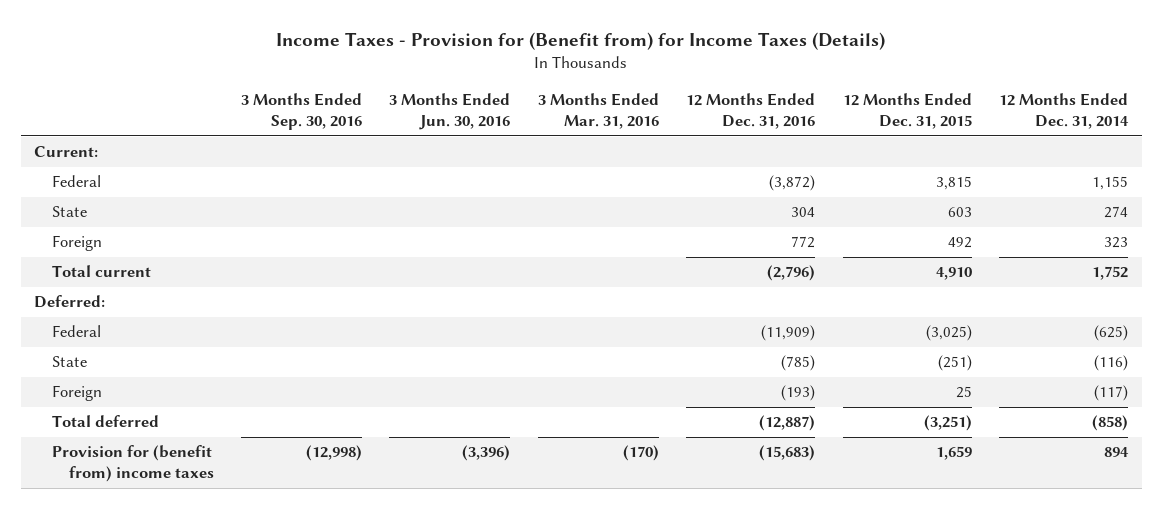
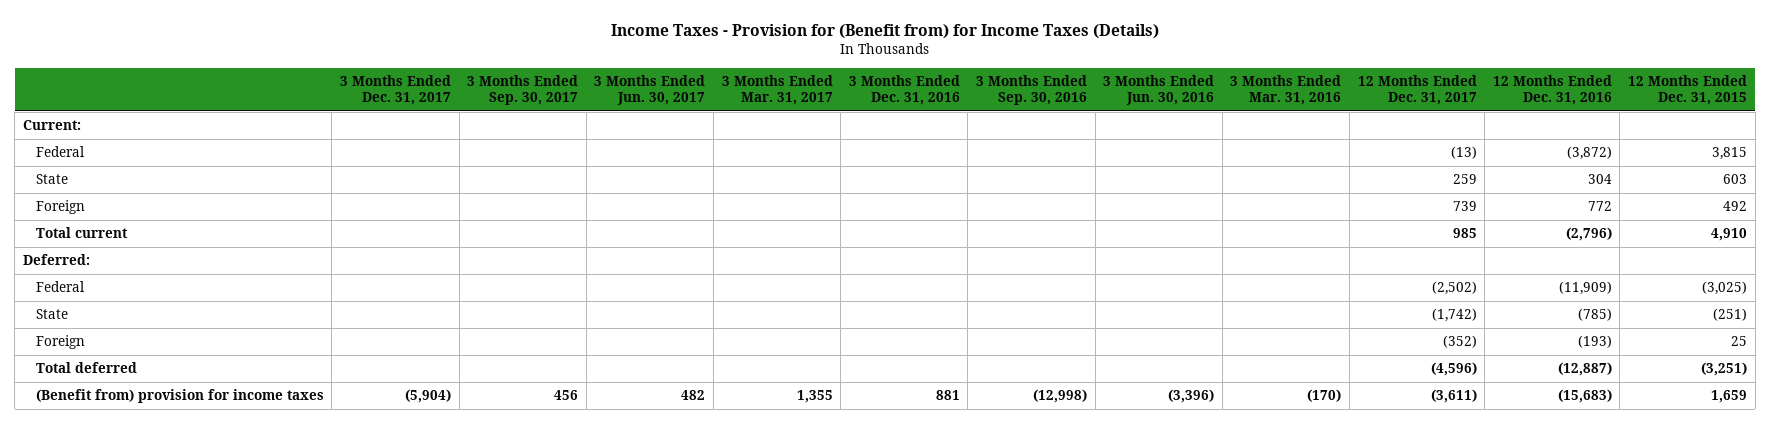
[998,93,1129,130] 12 Months Ended Dec. 31, 2014 -> none
none -> [339,75,451,106] 3 Months Ended Dec. 31, 2017
none -> [467,75,579,106] 3 Months Ended Sep. 30, 2017
none -> [594,75,706,106] 3 Months Ended Jun. 30, 2017
none -> [721,75,833,106] 3 Months Ended Mar. 31, 2017
none -> [848,75,960,106] 3 Months Ended Dec. 31, 2016
none -> [1357,75,1477,106] 12 Months Ended Dec. 31, 2017
[51,445,214,483] Provision for (benefit from) income taxes -> [35,389,324,404] (Benefit from) provision for income taxes

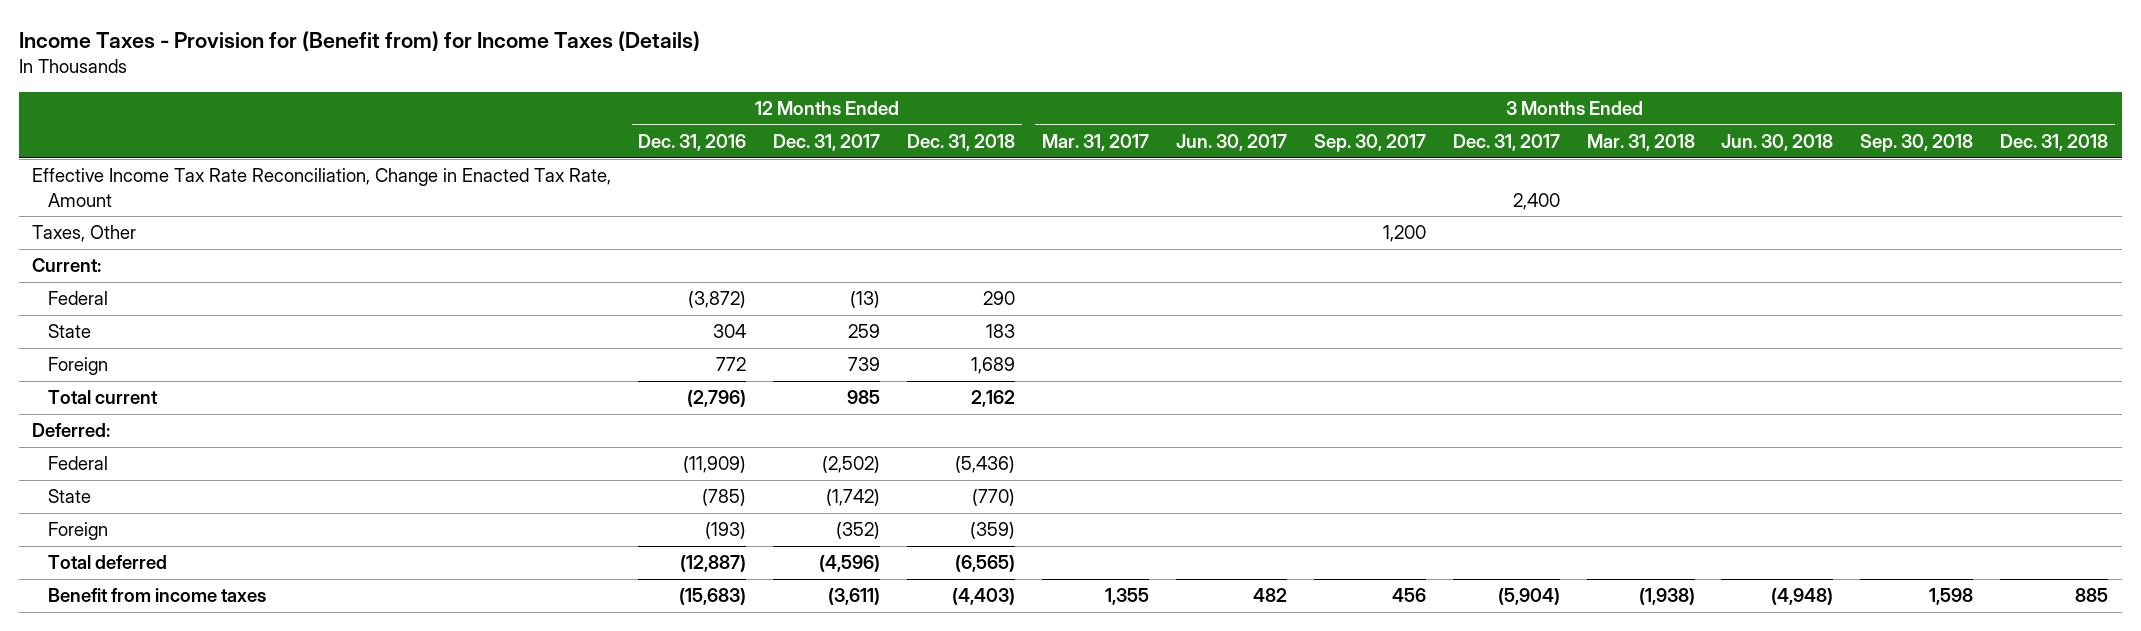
[848,75,960,106] 3 Months Ended Dec. 31, 2016 -> none
[975,75,1087,106] 3 Months Ended Sep. 30, 2016 -> none
[1103,75,1215,106] 3 Months Ended Jun. 30, 2016 -> none
[1230,75,1342,106] 3 Months Ended Mar. 31, 2016 -> none
[1628,75,1748,106] 12 Months Ended Dec. 31, 2015 -> none
none -> [907,134,1016,152] Dec. 31, 2018
none -> [1586,134,1695,152] Mar. 31, 2018
none -> [1721,134,1834,152] Jun. 30, 2018
none -> [1860,134,1974,153] Sep. 30, 2018
none -> [2000,134,2109,152] Dec. 31, 2018
none -> [32,168,612,207] Effective Income Tax Rate Reconciliation, Change in Enacted Tax Rate, Amount
none -> [32,225,137,243] Taxes, Other
[35,389,324,404] (Benefit from) provision for income taxes -> [48,588,267,603] Benefit from income taxes

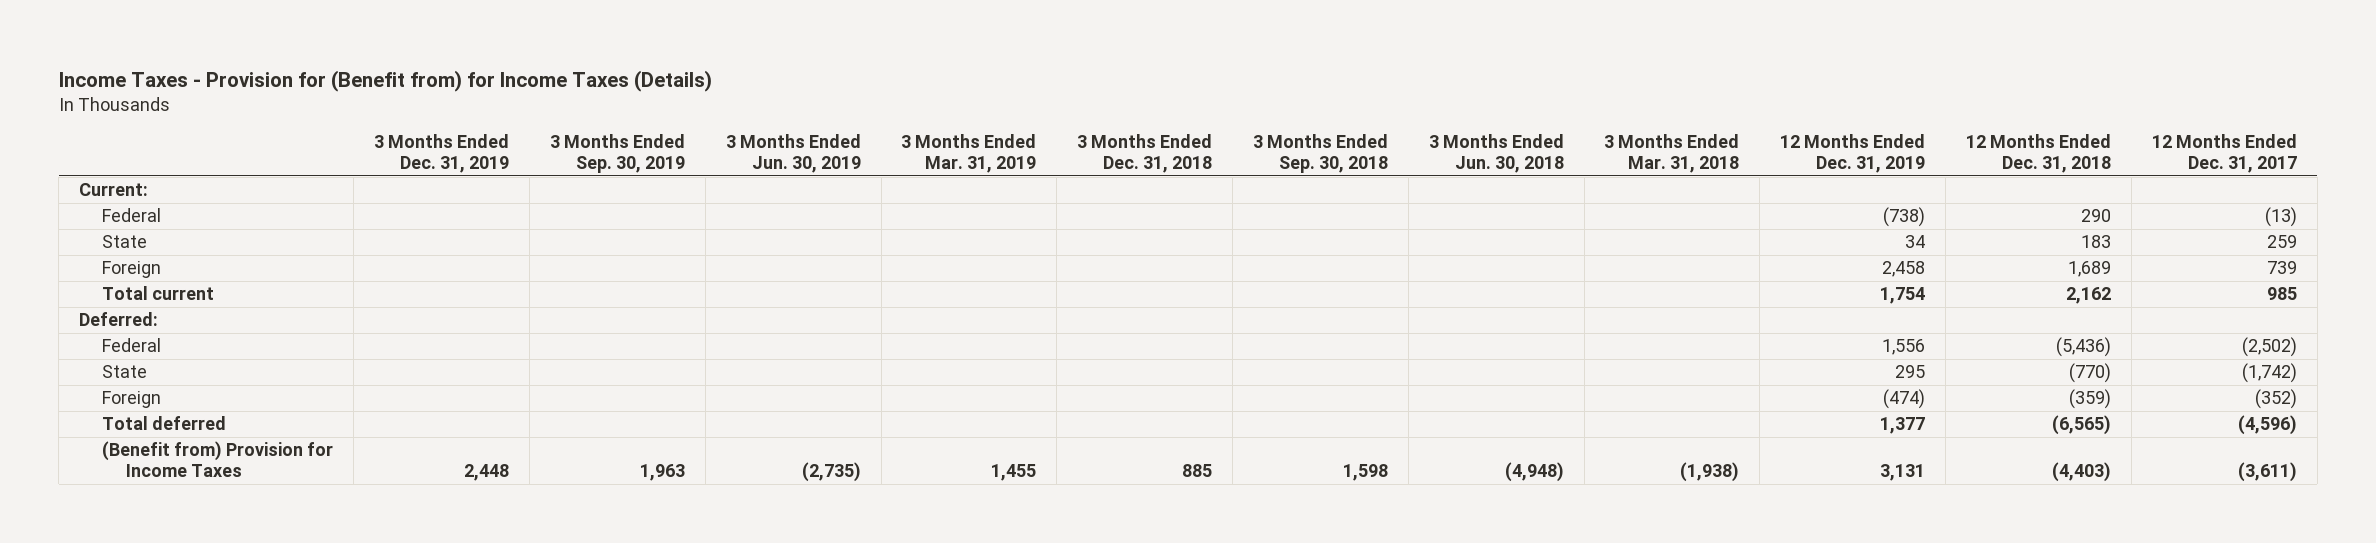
[638,134,747,152] Dec. 31, 2016 -> none
[1042,134,1150,152] Mar. 31, 2017 -> none
[1175,134,1287,152] Jun. 30, 2017 -> none
[1313,134,1426,153] Sep. 30, 2017 -> none
[1452,134,1560,152] Dec. 31, 2017 -> none
none -> [374,134,510,174] 3 Months Ended Dec. 31, 2019
none -> [549,134,685,174] 3 Months Ended Sep. 30, 2019
none -> [725,134,861,174] 3 Months Ended Jun. 30, 2019
none -> [901,134,1037,174] 3 Months Ended Mar. 31, 2019
none -> [1780,134,1926,174] 12 Months Ended Dec. 31, 2019
[32,168,612,207] Effective Income Tax Rate Reconciliation, Change in Enacted Tax Rate, Amount -> none
[32,225,137,243] Taxes, Other -> none
[48,588,267,603] Benefit from income taxes -> [102,441,334,478] (Benefit from) Provision for Income Taxes

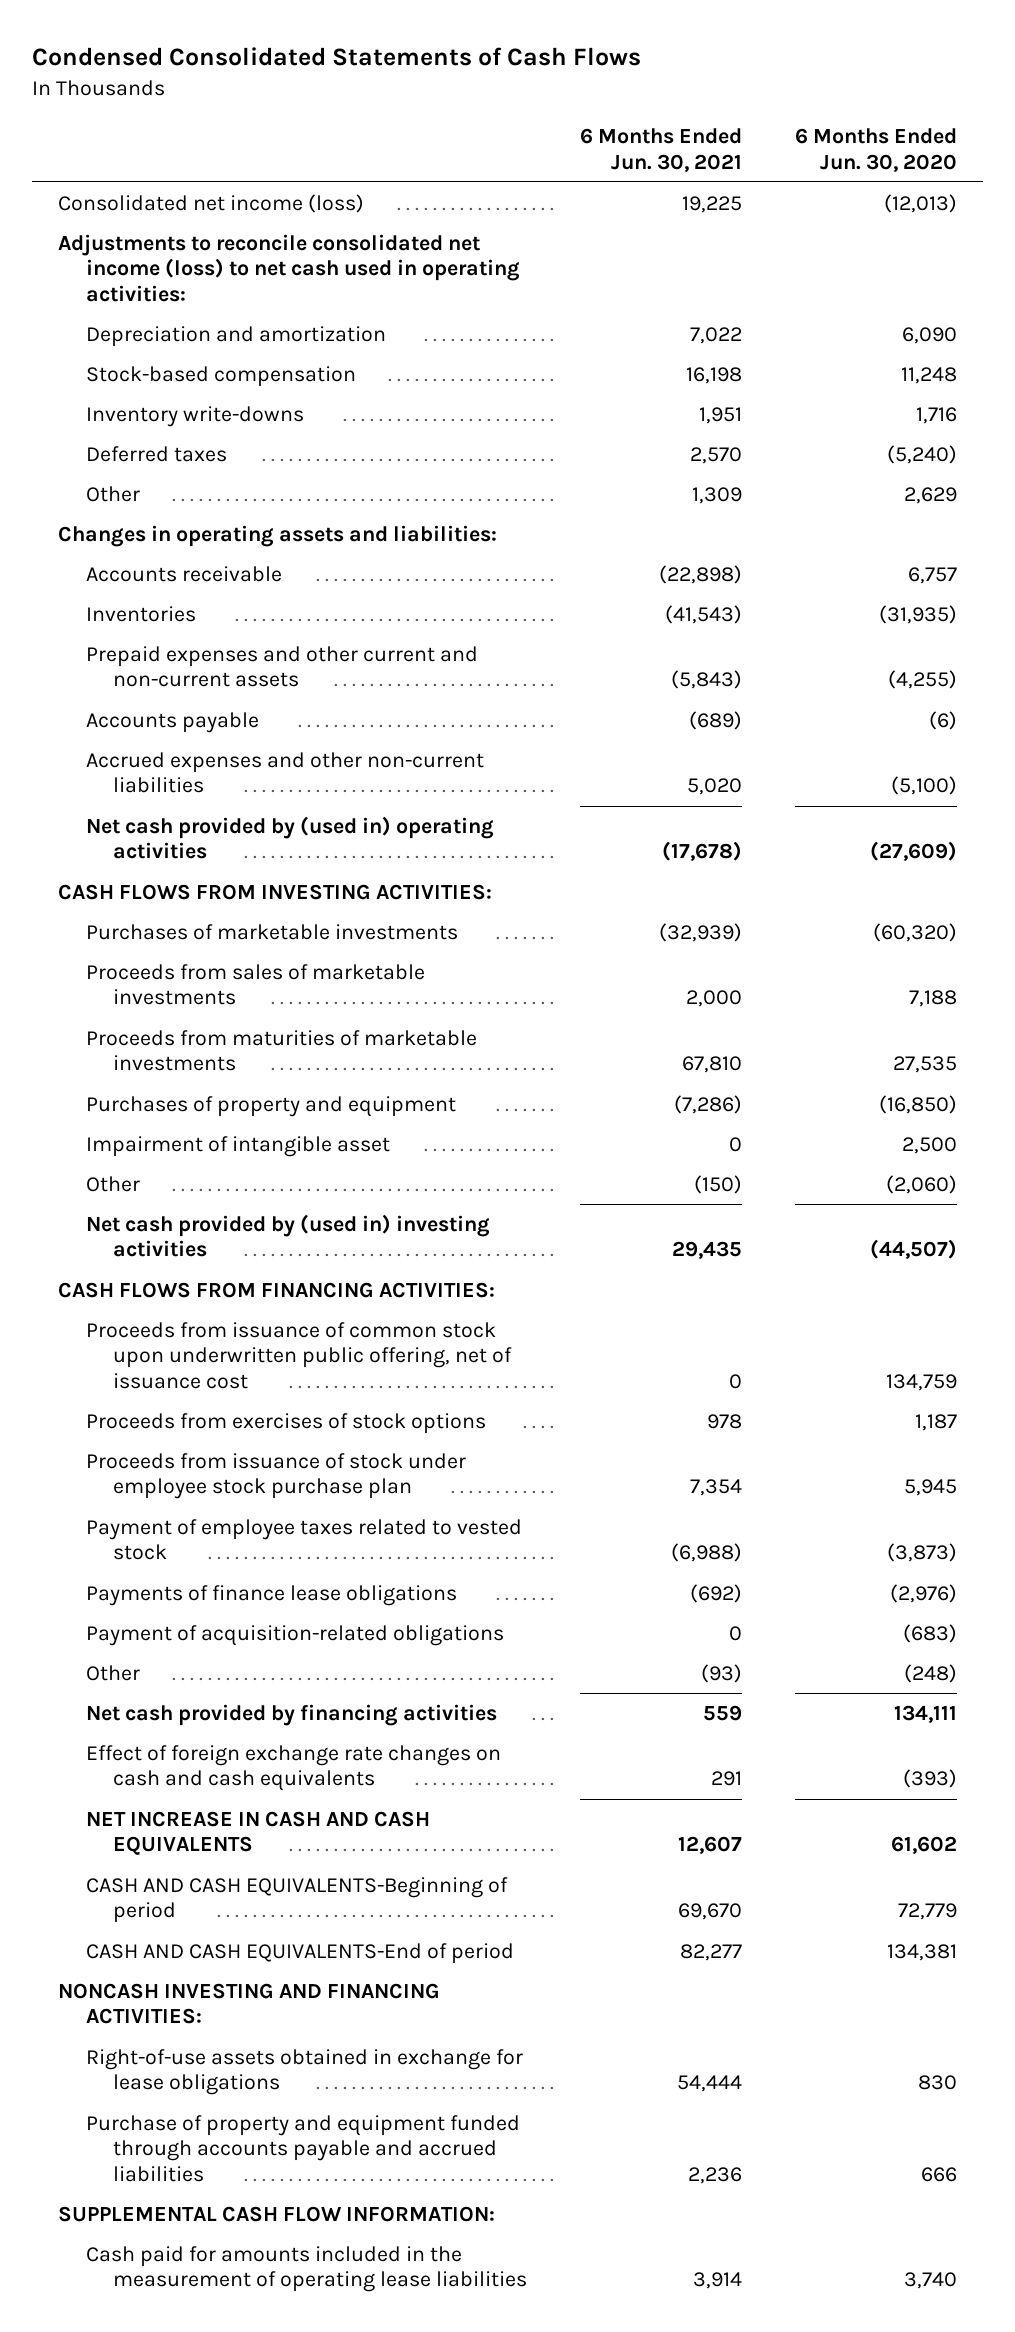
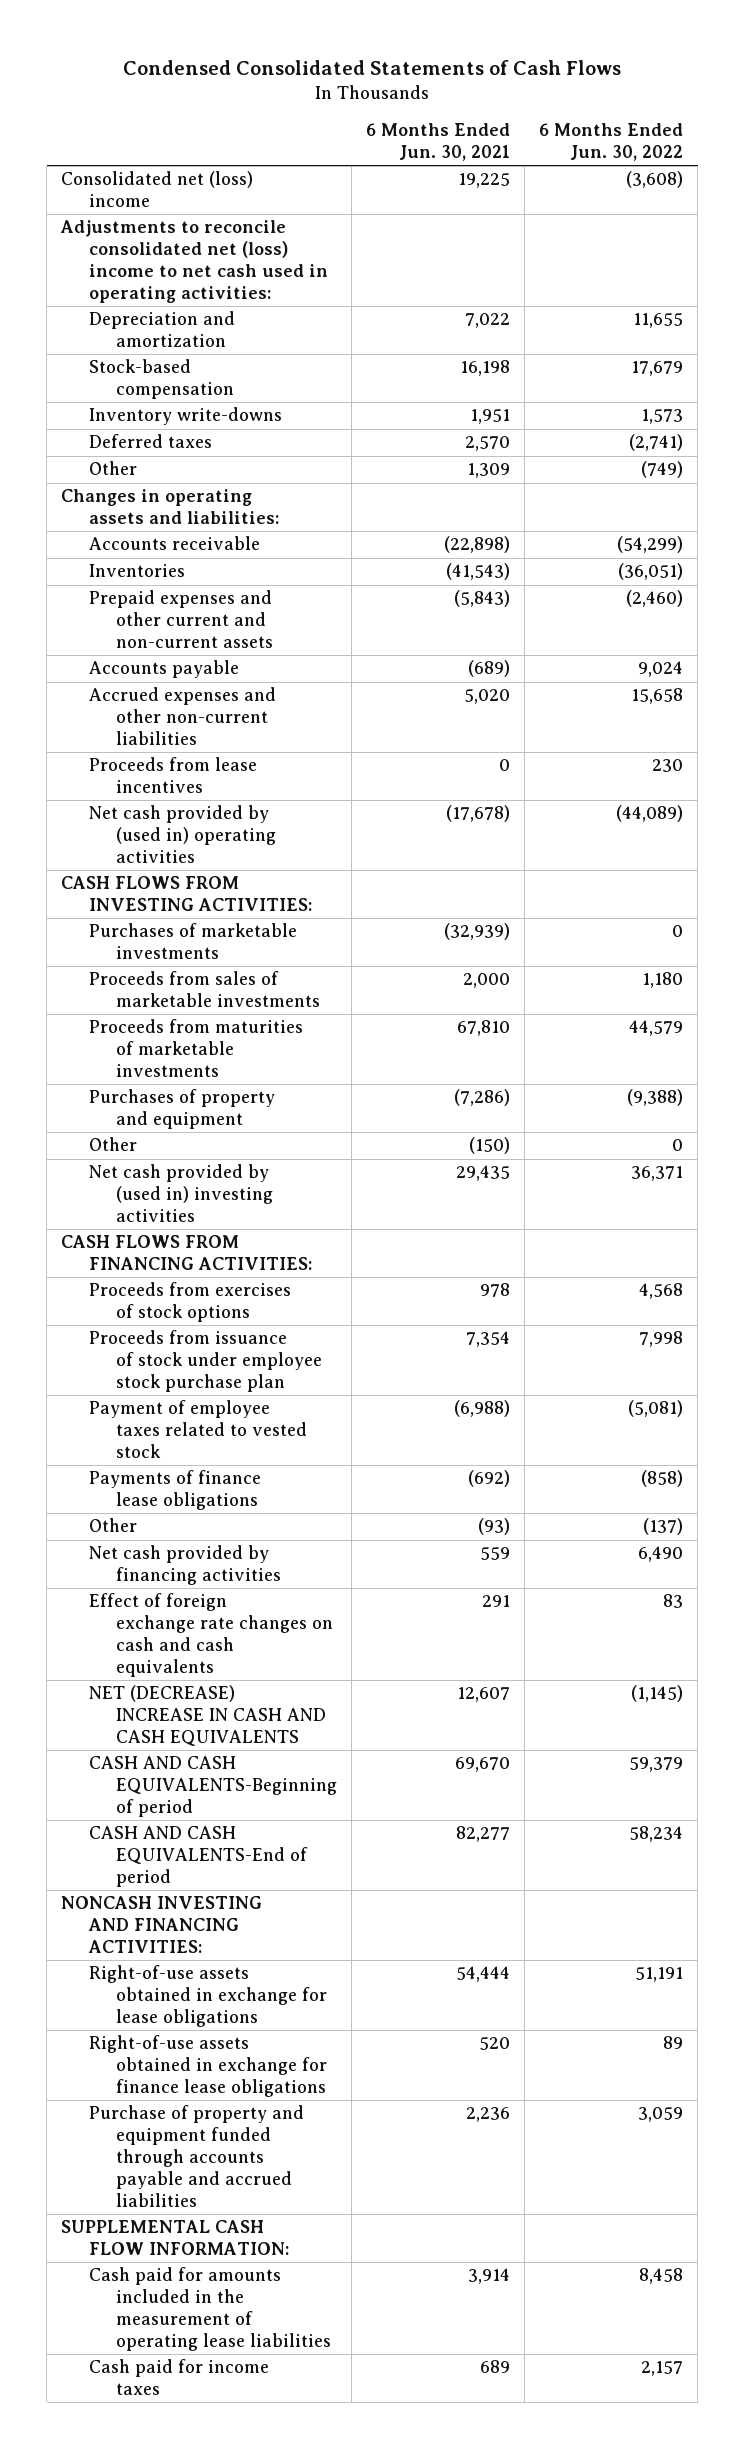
[794,128,957,172] 6 Months Ended Jun. 30, 2020 -> none
none -> [539,123,684,161] 6 Months Ended Jun. 30, 2022
[58,193,365,213] Consolidated net income (loss) -> [61,171,254,208] Consolidated net (loss) income
[58,233,520,302] Adjustments to reconcile consolidated net income (loss) to net cash used in operating activities: -> [60,220,328,303] Adjustments to reconcile consolidated net (loss) income to net cash used in operating activities:
none -> [88,757,257,794] Proceeds from lease incentives
[85,1135,390,1157] Impairment of intangible asset -> none
[85,1321,513,1389] Proceeds from issuance of common stock upon underwritten public offering, net of issuance cost -> none
[85,1624,504,1646] Payment of acquisition-related obligations -> none
[85,1810,430,1856] NET INCREASE IN CASH AND CASH EQUIVALENTS -> [88,1685,327,1747] NET (DECREASE) INCREASE IN CASH AND CASH EQUIVALENTS
none -> [88,2035,328,2098] Right-of-use assets obtained in exchange for finance lease obligations
none -> [88,2359,269,2396] Cash paid for income taxes

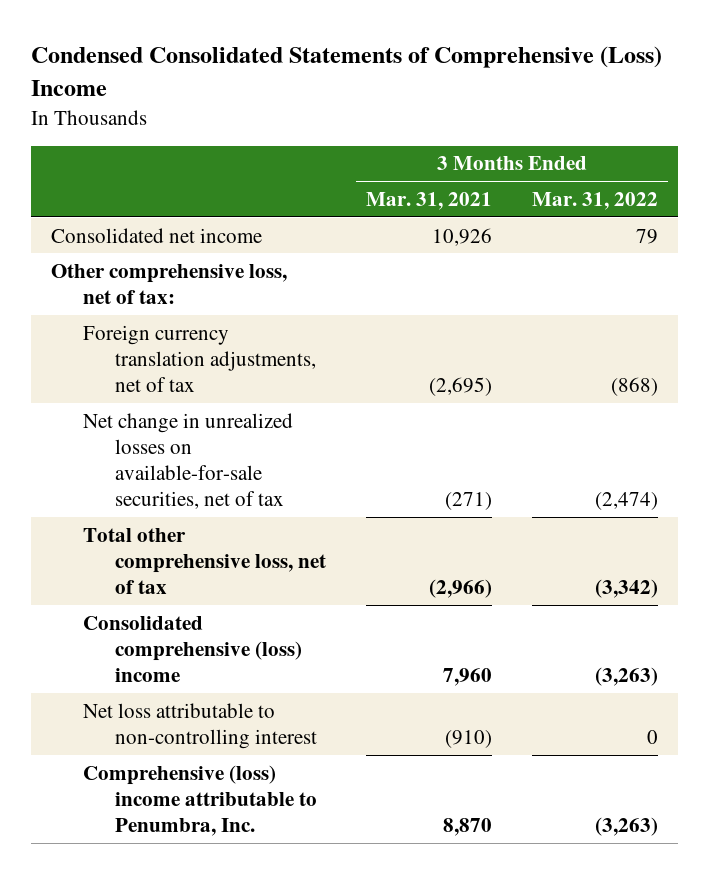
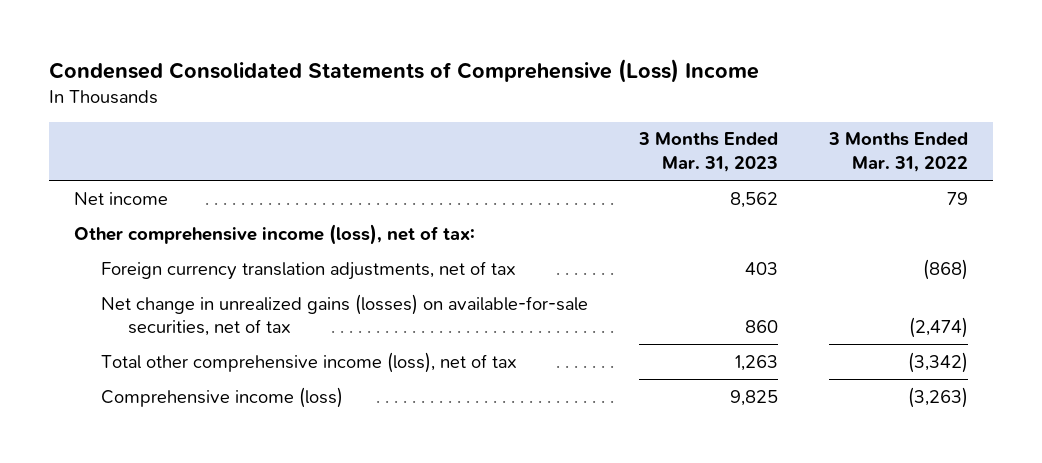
[366,191,493,210] Mar. 31, 2021 -> none
none -> [637,132,778,172] 3 Months Ended Mar. 31, 2023
[50,227,262,243] Consolidated net income -> [74,191,169,205] Net income
[50,263,287,304] Other comprehensive loss, net of tax: -> [74,223,476,245] Other comprehensive income (loss), net of tax:
[82,615,303,682] Consolidated comprehensive (loss) income -> none
[82,702,318,749] Net loss attributable to non-controlling interest -> none
[82,412,293,510] Net change in unrealized losses on available-for-sale securities, net of tax -> [101,293,589,337] Net change in unrealized gains (losses) on available-for-sale securities, net of tax
[82,527,327,594] Total other comprehensive loss, net of tax -> [101,351,518,373] Total other comprehensive income (loss), net of tax
[82,764,318,836] Comprehensive (loss) income attributable to Penumbra, Inc. -> [101,386,344,408] Comprehensive income (loss)

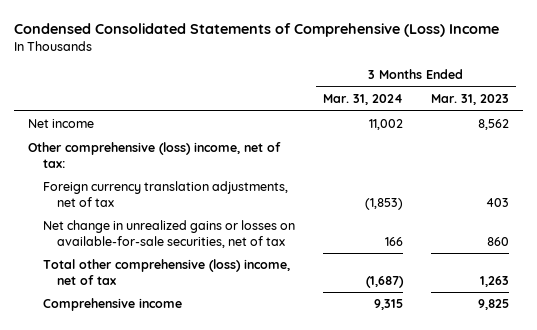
[827,132,968,172] 3 Months Ended Mar. 31, 2022 -> none
none -> [322,94,403,106] Mar. 31, 2024
[74,223,476,245] Other comprehensive income (loss), net of tax: -> [28,142,282,168] Other comprehensive (loss) income, net of tax:
[101,293,589,337] Net change in unrealized gains (losses) on available-for-sale securities, net of tax -> [42,220,295,248] Net change in unrealized gains or losses on available-for-sale securities, net of tax
[101,351,518,373] Total other comprehensive income (loss), net of tax -> [42,259,290,285] Total other comprehensive (loss) income, net of tax
[101,386,344,408] Comprehensive income (loss) -> [42,298,182,312] Comprehensive income

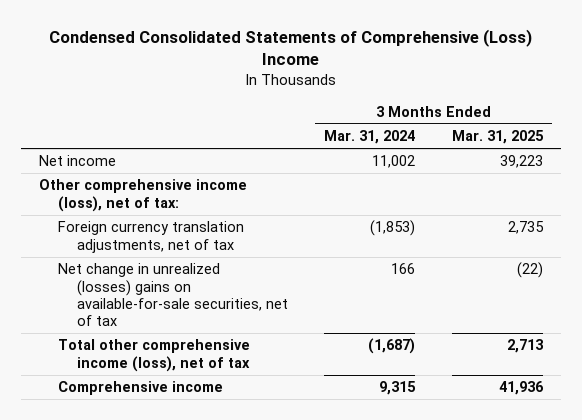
[430,94,509,106] Mar. 31, 2023 -> none
none -> [452,130,545,145] Mar. 31, 2025
[28,142,282,168] Other comprehensive (loss) income, net of tax: -> [38,179,247,212] Other comprehensive income (loss), net of tax:
[42,220,295,248] Net change in unrealized gains or losses on available-for-sale securities, net of tax -> [57,263,288,327] Net change in unrealized (losses) gains on available-for-sale securities, net of tax
[42,259,290,285] Total other comprehensive (loss) income, net of tax -> [57,339,250,372] Total other comprehensive income (loss), net of tax

